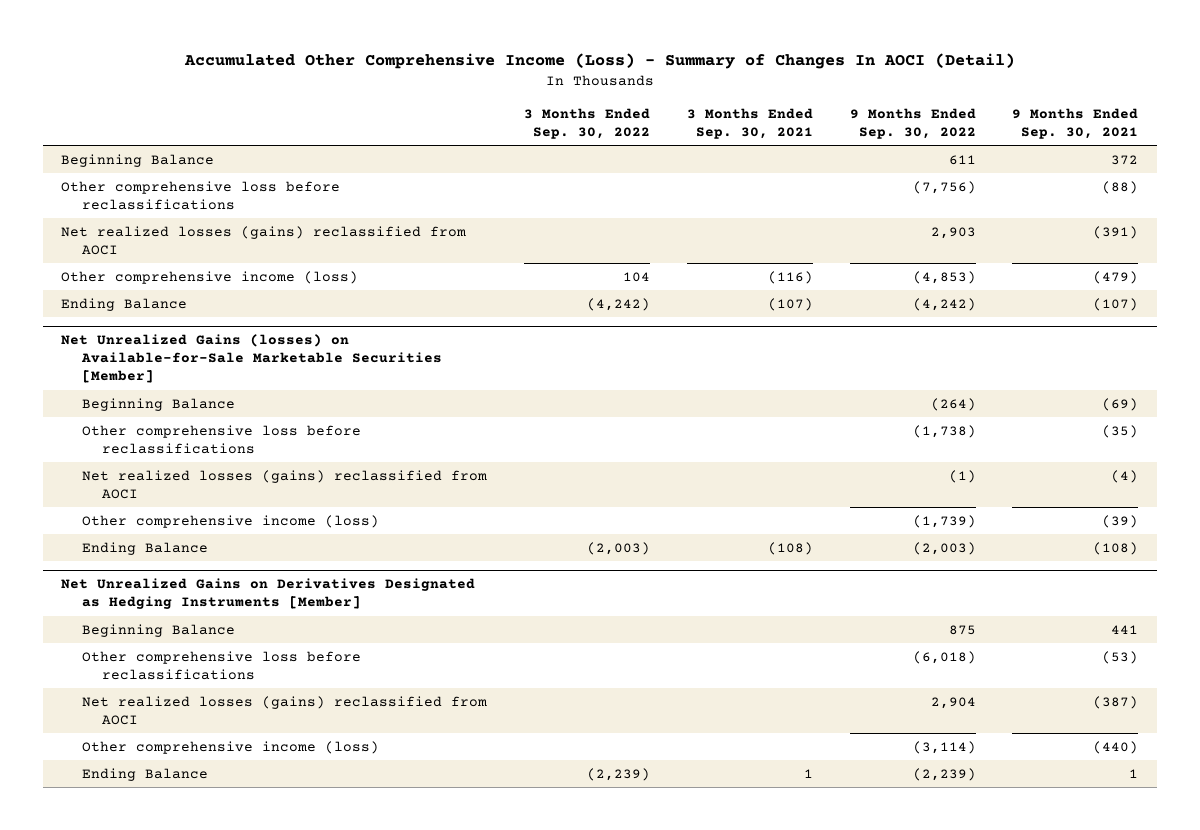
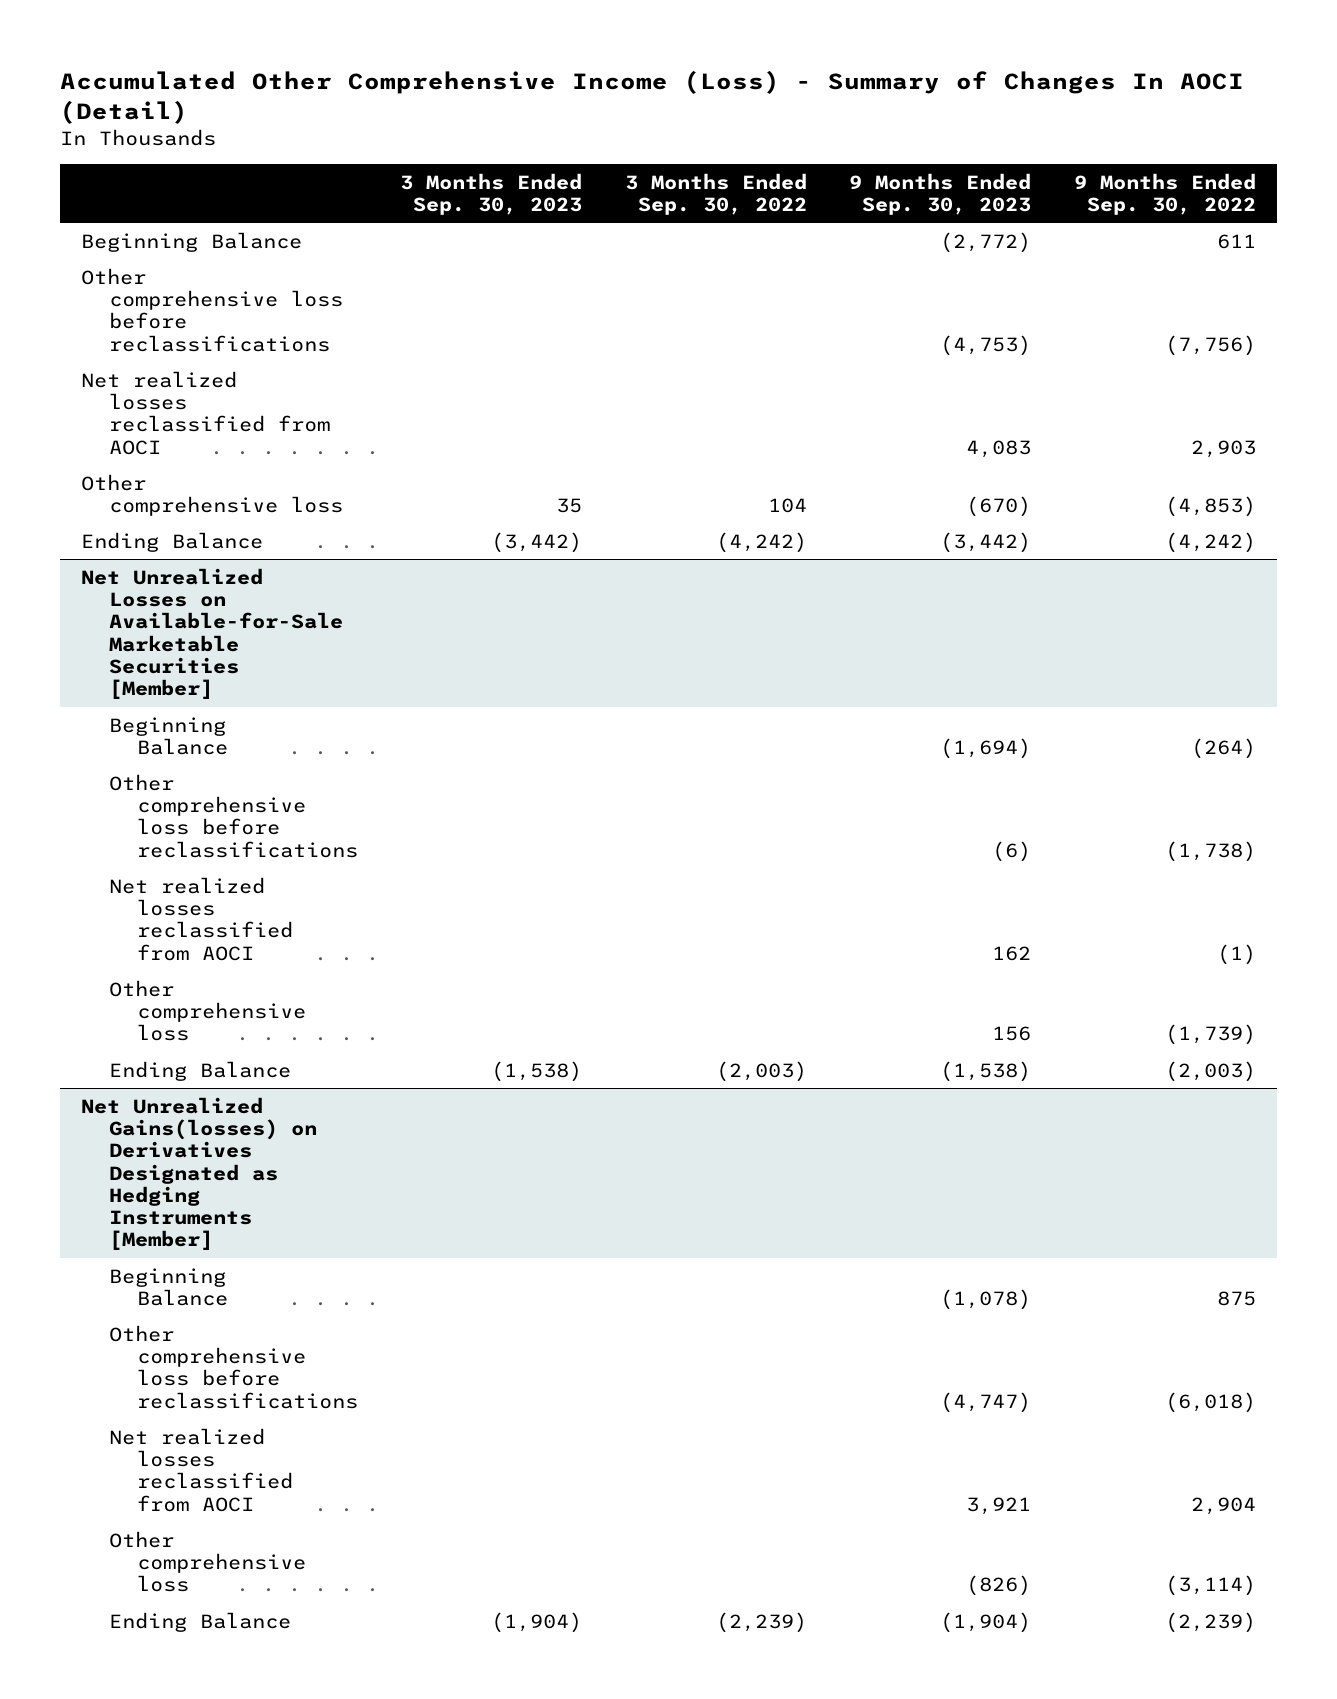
[686,107,813,140] 3 Months Ended Sep. 30, 2021 -> none
[1012,107,1139,140] 9 Months Ended Sep. 30, 2021 -> none
none -> [400,172,583,215] 3 Months Ended Sep. 30, 2023
none -> [849,172,1032,215] 9 Months Ended Sep. 30, 2023
[61,225,467,256] Net realized losses (gains) reclassified from AOCI -> [80,370,330,455] Net realized losses reclassified from AOCI
[61,270,359,284] Other comprehensive income (loss) -> [80,473,343,517] Other comprehensive loss
[61,333,442,384] Net Unrealized Gains (losses) on Available-for-Sale Marketable Securities [Member] -> [80,567,343,700] Net Unrealized Losses on Available-for-Sale Marketable Securities [Member]
[81,469,487,500] Net realized losses (gains) reclassified from AOCI -> [108,876,293,961] Net realized losses reclassified from AOCI
[81,514,379,528] Other comprehensive income (loss) -> [108,979,306,1042] Other comprehensive loss
[61,577,476,610] Net Unrealized Gains on Derivatives Designated as Hedging Instruments [Member] -> [80,1096,317,1251] Net Unrealized Gains(losses) on Derivatives Designated as Hedging Instruments [Member]
[81,695,487,726] Net realized losses (gains) reclassified from AOCI -> [108,1427,293,1512] Net realized losses reclassified from AOCI
[81,740,379,754] Other comprehensive income (loss) -> [108,1530,306,1593] Other comprehensive loss

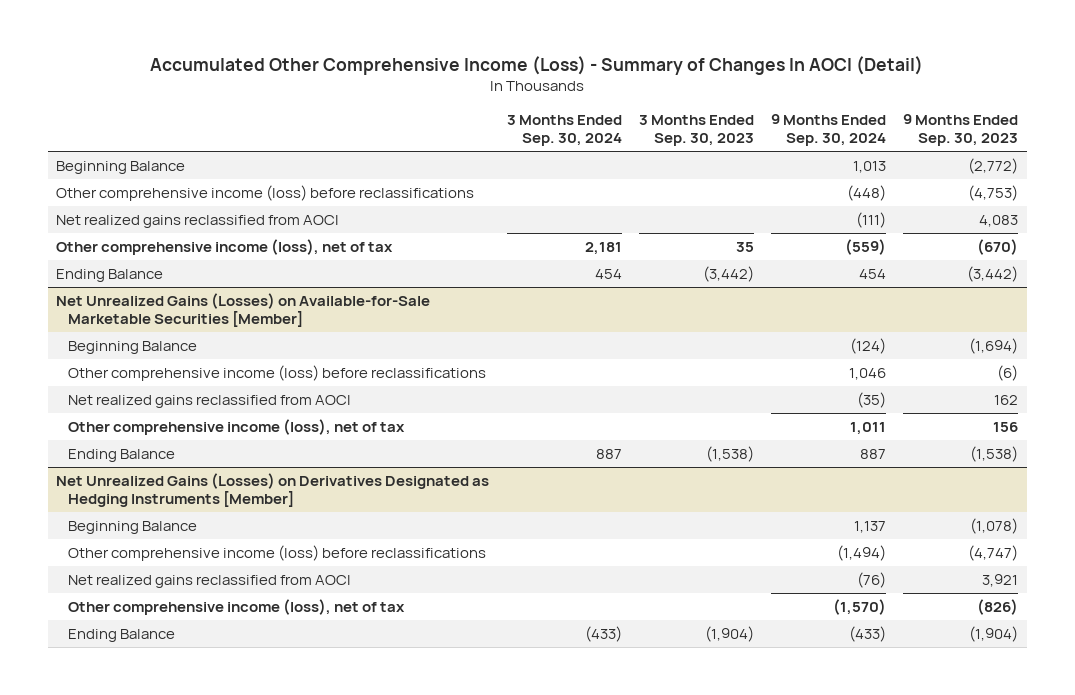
[624,172,807,215] 3 Months Ended Sep. 30, 2022 -> none
[1073,172,1256,215] 9 Months Ended Sep. 30, 2022 -> none
none -> [506,115,622,147] 3 Months Ended Sep. 30, 2024
none -> [770,114,886,147] 9 Months Ended Sep. 30, 2024
[80,267,343,352] Other comprehensive loss before reclassifications -> [56,184,475,201] Other comprehensive income (loss) before reclassifications
[80,370,330,455] Net realized losses reclassified from AOCI -> [56,214,340,228] Net realized gains reclassified from AOCI
[80,473,343,517] Other comprehensive loss -> [56,238,394,255] Other comprehensive income (loss), net of tax
[80,567,343,700] Net Unrealized Losses on Available-for-Sale Marketable Securities [Member] -> [56,292,431,327] Net Unrealized Gains (Losses) on Available-for-Sale Marketable Securities [Member]
[108,773,358,858] Other comprehensive loss before reclassifications -> [67,364,486,381] Other comprehensive income (loss) before reclassifications
[108,876,293,961] Net realized losses reclassified from AOCI -> [67,394,351,408] Net realized gains reclassified from AOCI
[108,979,306,1042] Other comprehensive loss -> [67,418,405,435] Other comprehensive income (loss), net of tax
[80,1096,317,1251] Net Unrealized Gains(losses) on Derivatives Designated as Hedging Instruments [Member] -> [56,472,490,507] Net Unrealized Gains (Losses) on Derivatives Designated as Hedging Instruments [Member]
[108,1324,358,1409] Other comprehensive loss before reclassifications -> [67,544,486,561] Other comprehensive income (loss) before reclassifications
[108,1427,293,1512] Net realized losses reclassified from AOCI -> [67,574,351,588] Net realized gains reclassified from AOCI
[108,1530,306,1593] Other comprehensive loss -> [67,598,405,615] Other comprehensive income (loss), net of tax

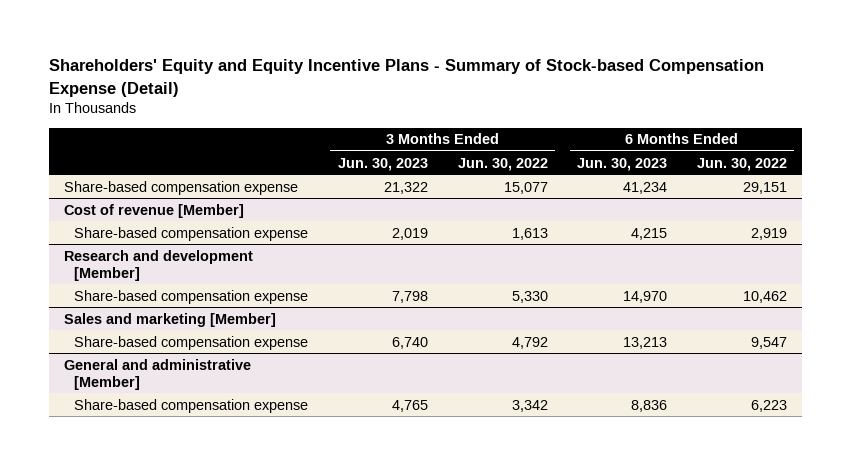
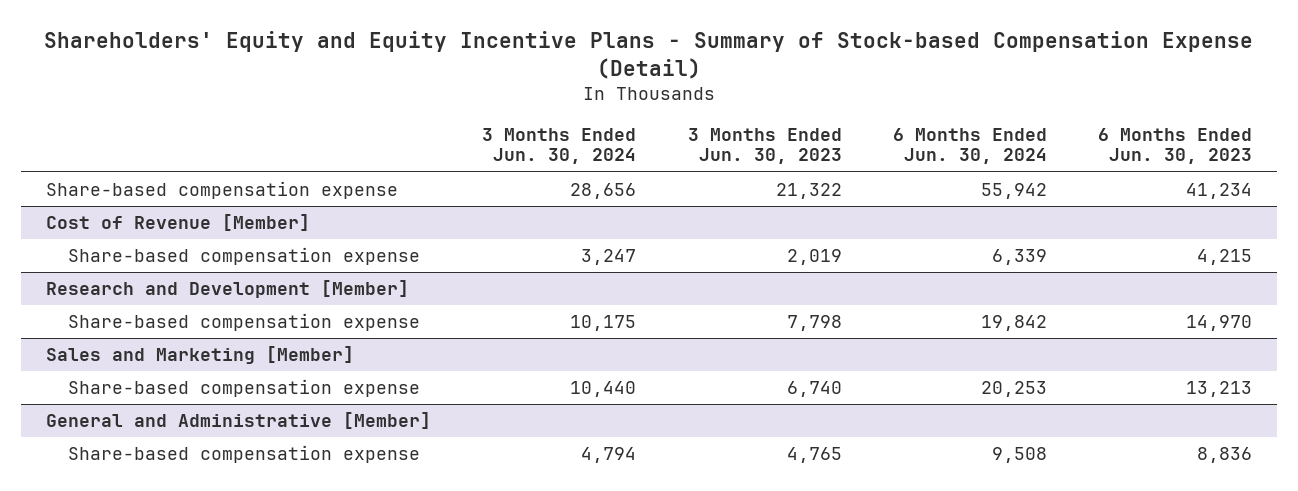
[457,157,548,171] Jun. 30, 2022 -> none
[696,157,787,171] Jun. 30, 2022 -> none
none -> [482,127,637,165] 3 Months Ended Jun. 30, 2024
none -> [892,127,1047,165] 6 Months Ended Jun. 30, 2024
[63,203,244,218] Cost of revenue [Member] -> [46,214,311,232] Cost of Revenue [Member]
[63,249,253,281] Research and development [Member] -> [46,280,410,299] Research and Development [Member]
[63,312,276,327] Sales and marketing [Member] -> [46,346,355,365] Sales and Marketing [Member]
[63,358,251,390] General and administrative [Member] -> [46,412,432,430] General and Administrative [Member]

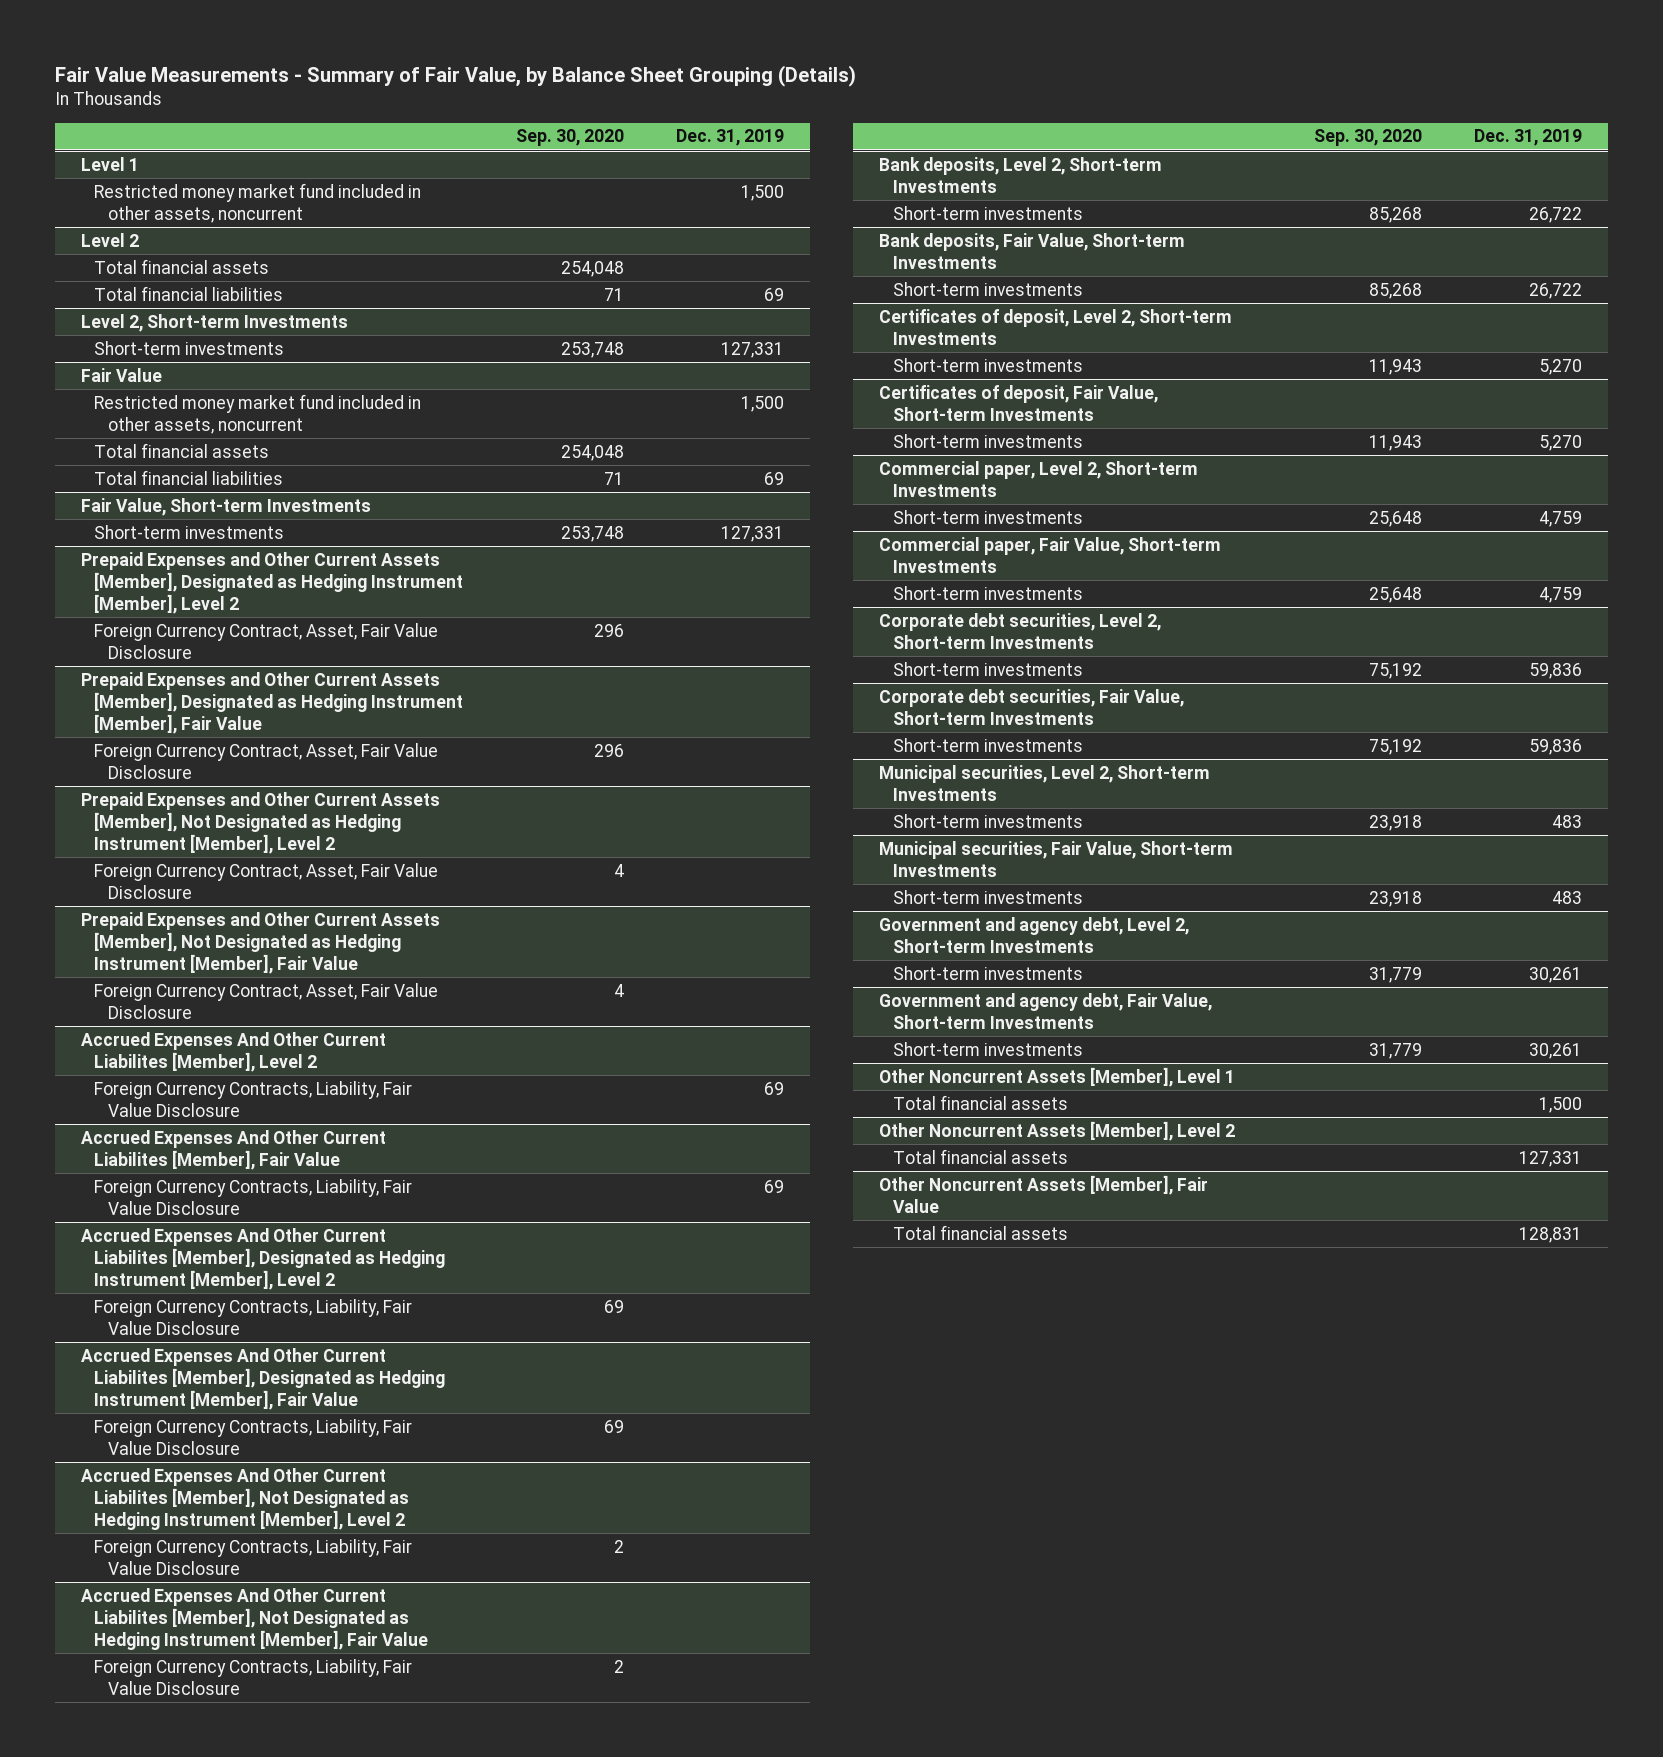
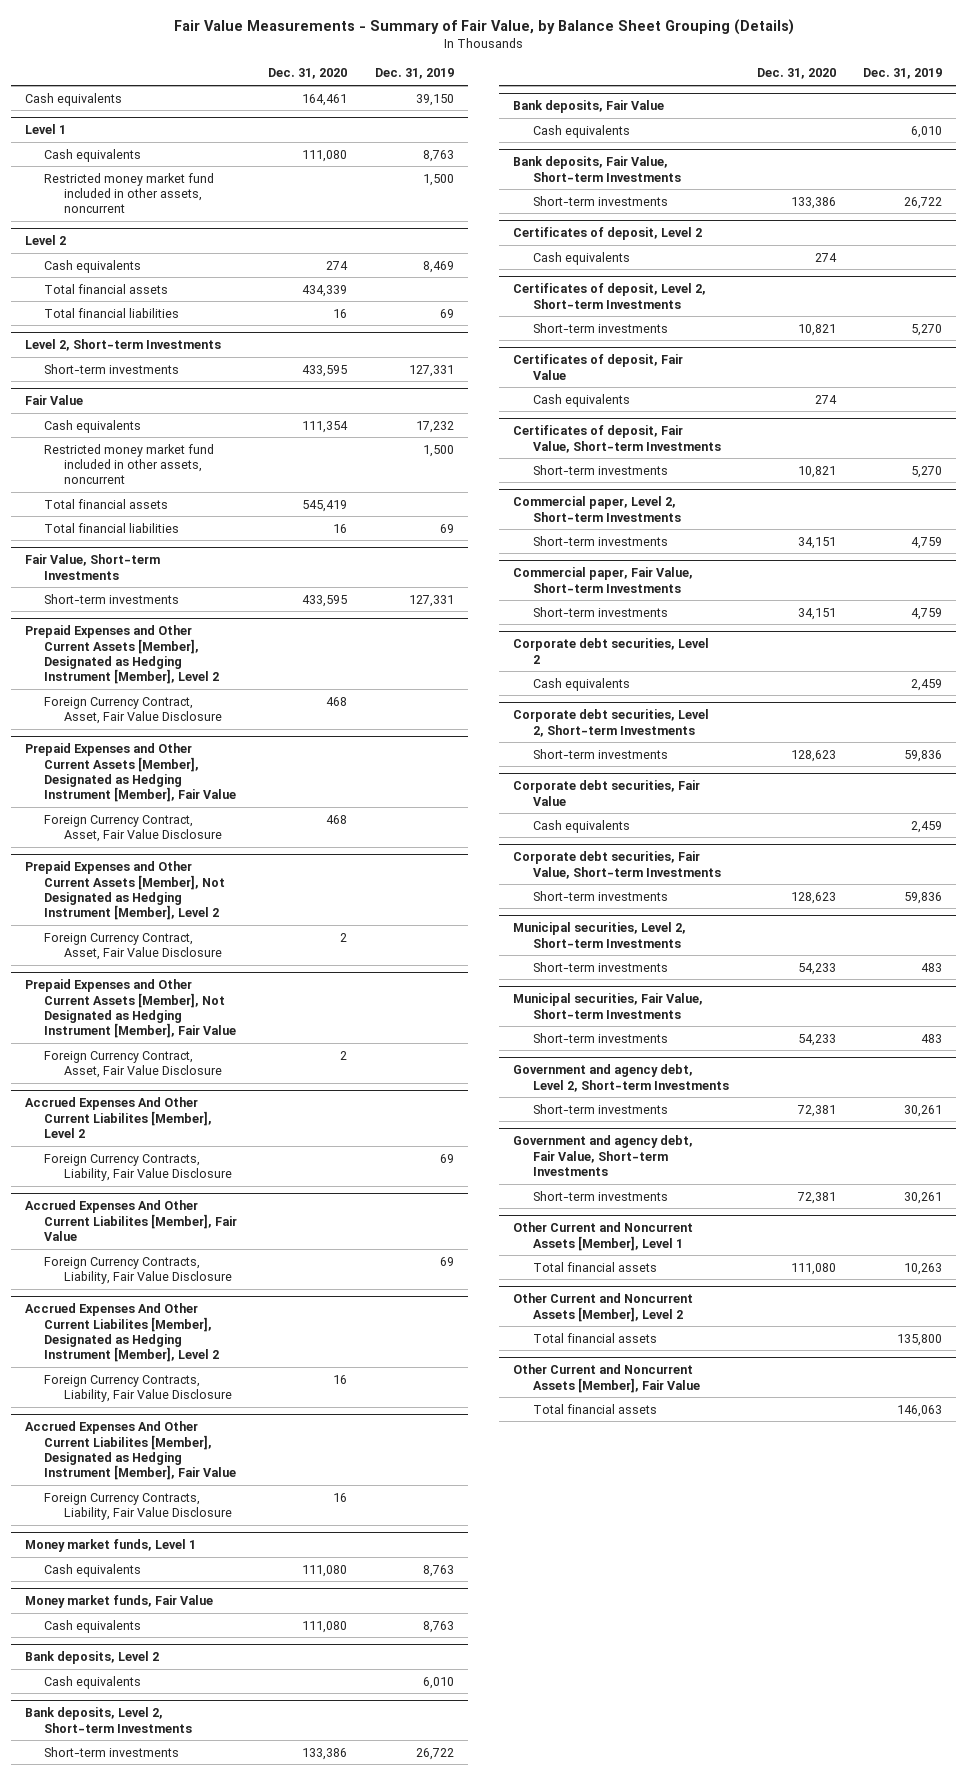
[515,129,624,147] Sep. 30, 2020 -> none
none -> [268,68,348,80] Dec. 31, 2020
none -> [24,92,122,106] Cash equivalents
none -> [44,148,142,162] Cash equivalents
none -> [44,259,142,273] Cash equivalents
none -> [44,419,142,433] Cash equivalents
[81,1467,410,1531] Accrued Expenses And Other Current Liabilites [Member], Not Designated as Hedging Instrument [Member], Level 2 -> none
[94,1538,413,1575] Foreign Currency Contracts, Liability, Fair Value Disclosure -> none
[81,1587,429,1651] Accrued Expenses And Other Current Liabilites [Member], Not Designated as Hedging Instrument [Member], Fair Value -> none
[94,1658,413,1695] Foreign Currency Contracts, Liability, Fair Value Disclosure -> none
none -> [24,1539,196,1553] Money market funds, Level 1
none -> [44,1563,142,1577] Cash equivalents
none -> [24,1595,213,1609] Money market funds, Fair Value
none -> [44,1619,142,1633] Cash equivalents
none -> [24,1651,159,1665] Bank deposits, Level 2
none -> [44,1675,142,1689] Cash equivalents
none -> [513,100,665,114] Bank deposits, Fair Value
none -> [532,124,630,138] Cash equivalents
none -> [513,227,703,241] Certificates of deposit, Level 2
none -> [532,251,630,265] Cash equivalents
none -> [513,354,684,380] Certificates of deposit, Fair Value
none -> [532,393,630,407] Cash equivalents
none -> [513,638,710,664] Corporate debt securities, Level 2
none -> [532,677,630,691] Cash equivalents
none -> [513,780,701,806] Corporate debt securities, Fair Value
none -> [532,819,630,833] Cash equivalents
[879,1066,1236,1087] Other Noncurrent Assets [Member], Level 1 -> [513,1222,694,1251] Other Current and Noncurrent Assets [Member], Level 1
[1538,1096,1582,1113] 1,500 -> [904,1262,943,1275] 10,263
[879,1120,1236,1141] Other Noncurrent Assets [Member], Level 2 -> [513,1293,694,1322] Other Current and Noncurrent Assets [Member], Level 2
[1518,1150,1582,1167] 127,331 -> [897,1333,943,1346] 135,800
[879,1174,1209,1213] Other Noncurrent Assets [Member], Fair Value -> [513,1364,700,1393] Other Current and Noncurrent Assets [Member], Fair Value
[1518,1226,1582,1243] 128,831 -> [897,1404,943,1417] 146,063

